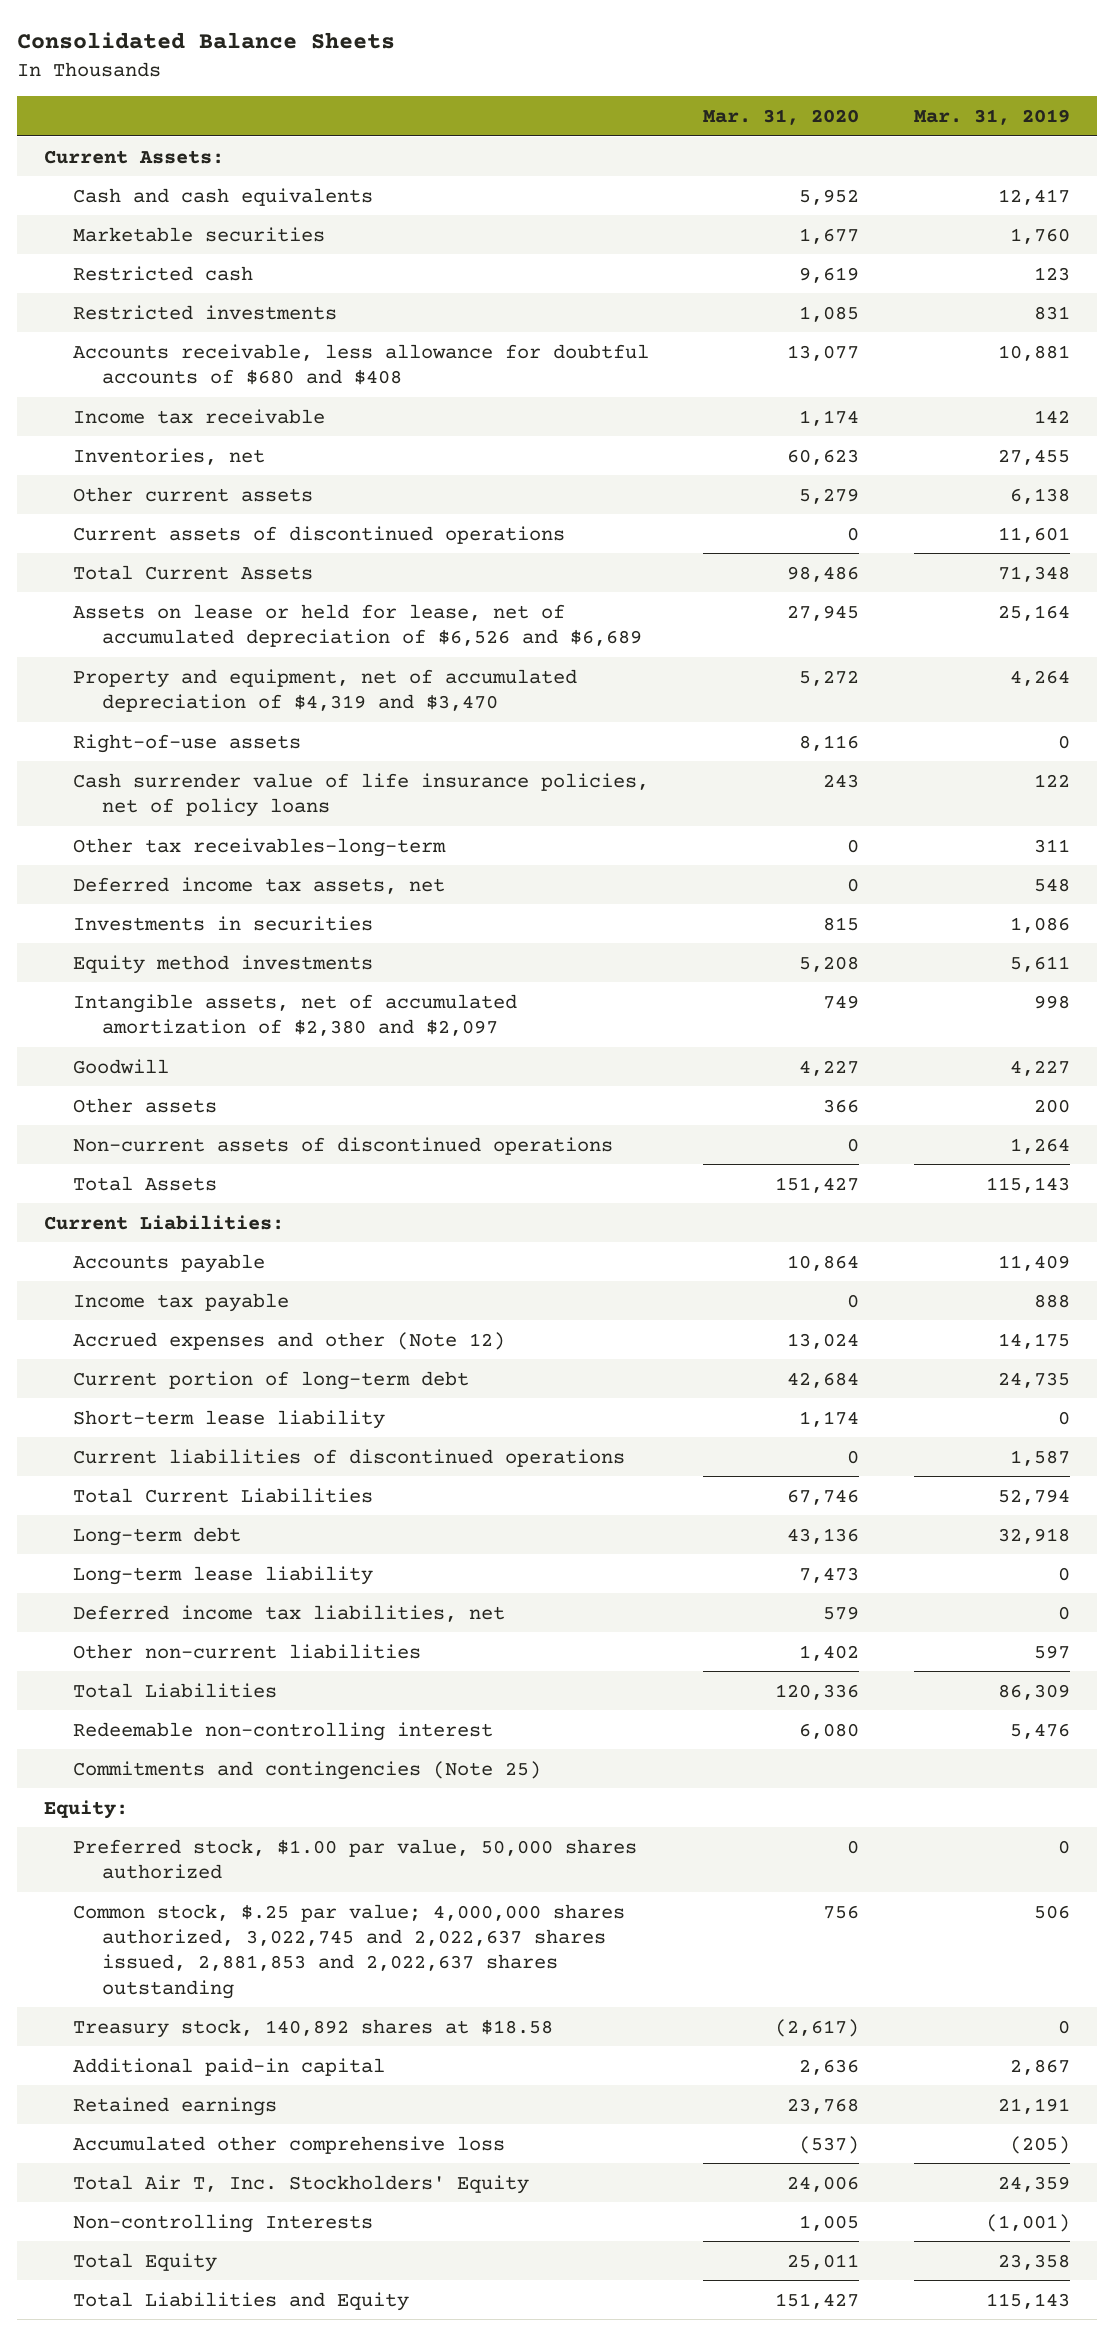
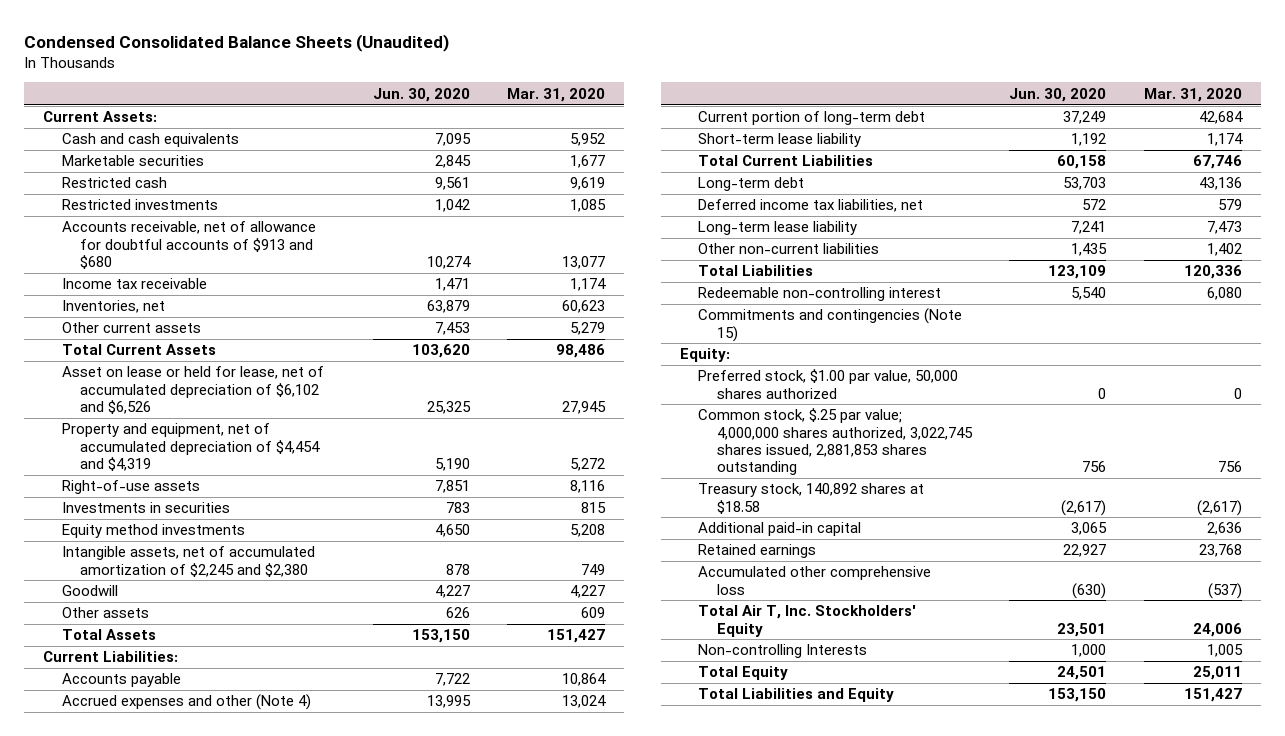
[16,32,395,50] Consolidated Balance Sheets -> [24,33,450,52] Condensed Consolidated Balance Sheets (Unaudited)
[913,108,1070,125] Mar. 31, 2019 -> none
none -> [372,87,470,102] Jun. 30, 2020
[73,343,650,385] Accounts receivable, less allowance for doubtful accounts of $680 and $408 -> [61,221,316,269] Accounts receivable, net of allowance for doubtful accounts of $913 and $680
[73,525,566,544] Current assets of discontinued operations -> none
[73,603,643,647] Assets on lease or held for lease, net of accumulated depreciation of $6,526 and $6,689 -> [61,366,324,414] Asset on lease or held for lease, net of accumulated depreciation of $6,102 and $6,526
[73,668,578,712] Property and equipment, net of accumulated depreciation of $4,319 and $3,470 -> [61,423,321,471] Property and equipment, net of accumulated depreciation of $4,454 and $4,319
[73,772,650,817] Cash surrender value of life insurance policies, net of policy loans -> none
[73,837,447,857] Other tax receivables-long-term -> none
[73,876,446,894] Deferred income tax assets, net -> none
[73,993,518,1036] Intangible assets, net of accumulated amortization of $2,380 and $2,097 -> [61,546,315,577] Intangible assets, net of accumulated amortization of $2,245 and $2,380
[73,1136,614,1155] Non-current assets of discontinued operations -> none
[823,1098,860,1113] 366 -> [581,607,606,619] 609
[73,1292,290,1312] Income tax payable -> none
[73,1331,506,1350] Accrued expenses and other (Note 12) -> [61,694,311,711] Accrued expenses and other (Note 4)
[73,1448,626,1467] Current liabilities of discontinued operations -> none
[73,1565,374,1585] Long-term lease liability -> [698,221,858,236] Long-term lease liability
[73,1760,542,1780] Commitments and contingencies (Note 25) -> [698,308,963,342] Commitments and contingencies (Note 15)
[73,1903,626,1999] Common stock, $.25 par value; 4,000,000 shares authorized, 3,022,745 and 2,022,637 shares issued, 2,881,853 and 2,022,637 shares outstanding -> [698,408,973,475] Common stock, $.25 par value; 4,000,000 shares authorized, 3,022,745 shares issued, 2,881,853 shares outstanding

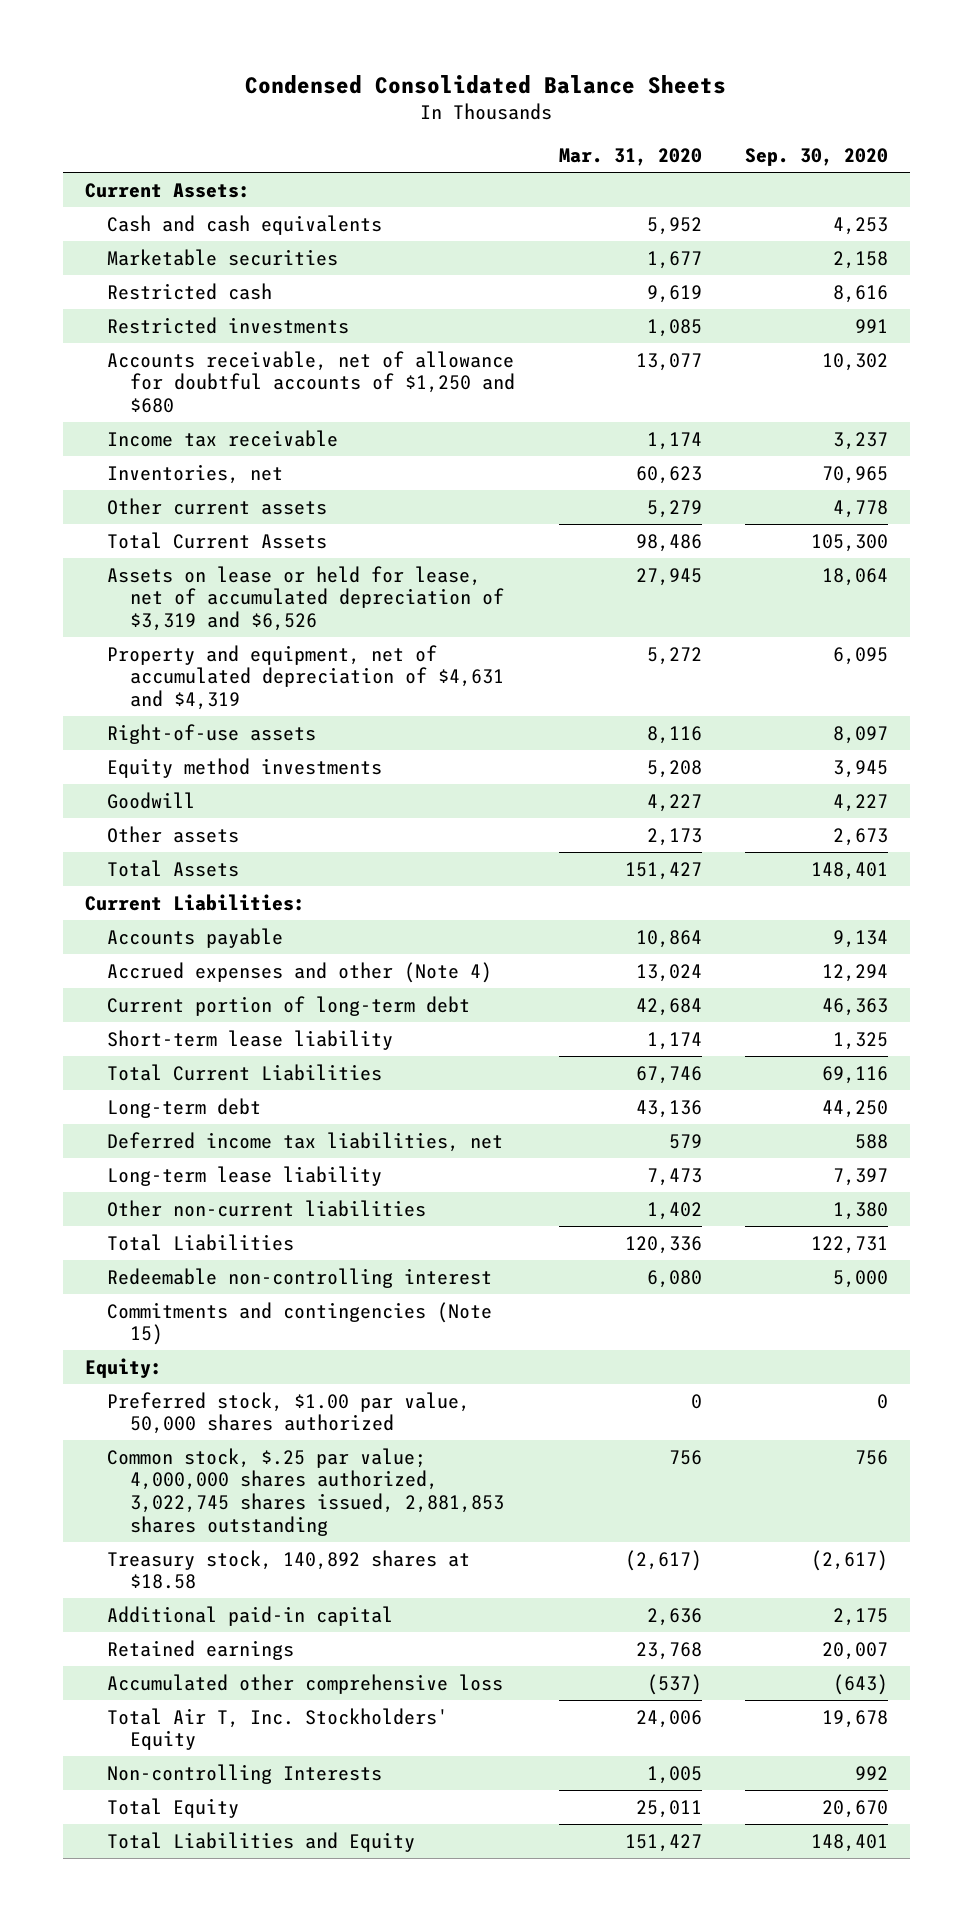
[24,33,450,52] Condensed Consolidated Balance Sheets (Unaudited) -> [245,75,727,95] Condensed Consolidated Balance Sheets
[372,87,470,102] Jun. 30, 2020 -> none
none -> [744,148,888,167] Sep. 30, 2020
[61,221,316,269] Accounts receivable, net of allowance for doubtful accounts of $913 and $680 -> [107,350,516,413] Accounts receivable, net of allowance for doubtful accounts of $1,250 and $680
[61,366,324,414] Asset on lease or held for lease, net of accumulated depreciation of $6,102 and $6,526 -> [107,565,505,631] Assets on lease or held for lease, net of accumulated depreciation of $3,319 and $6,526
[61,423,321,471] Property and equipment, net of accumulated depreciation of $4,454 and $4,319 -> [107,644,505,710] Property and equipment, net of accumulated depreciation of $4,631 and $4,319
[61,502,230,514] Investments in securities -> none
[61,546,315,577] Intangible assets, net of accumulated amortization of $2,245 and $2,380 -> none
[581,607,606,619] 609 -> [646,827,702,846] 2,173

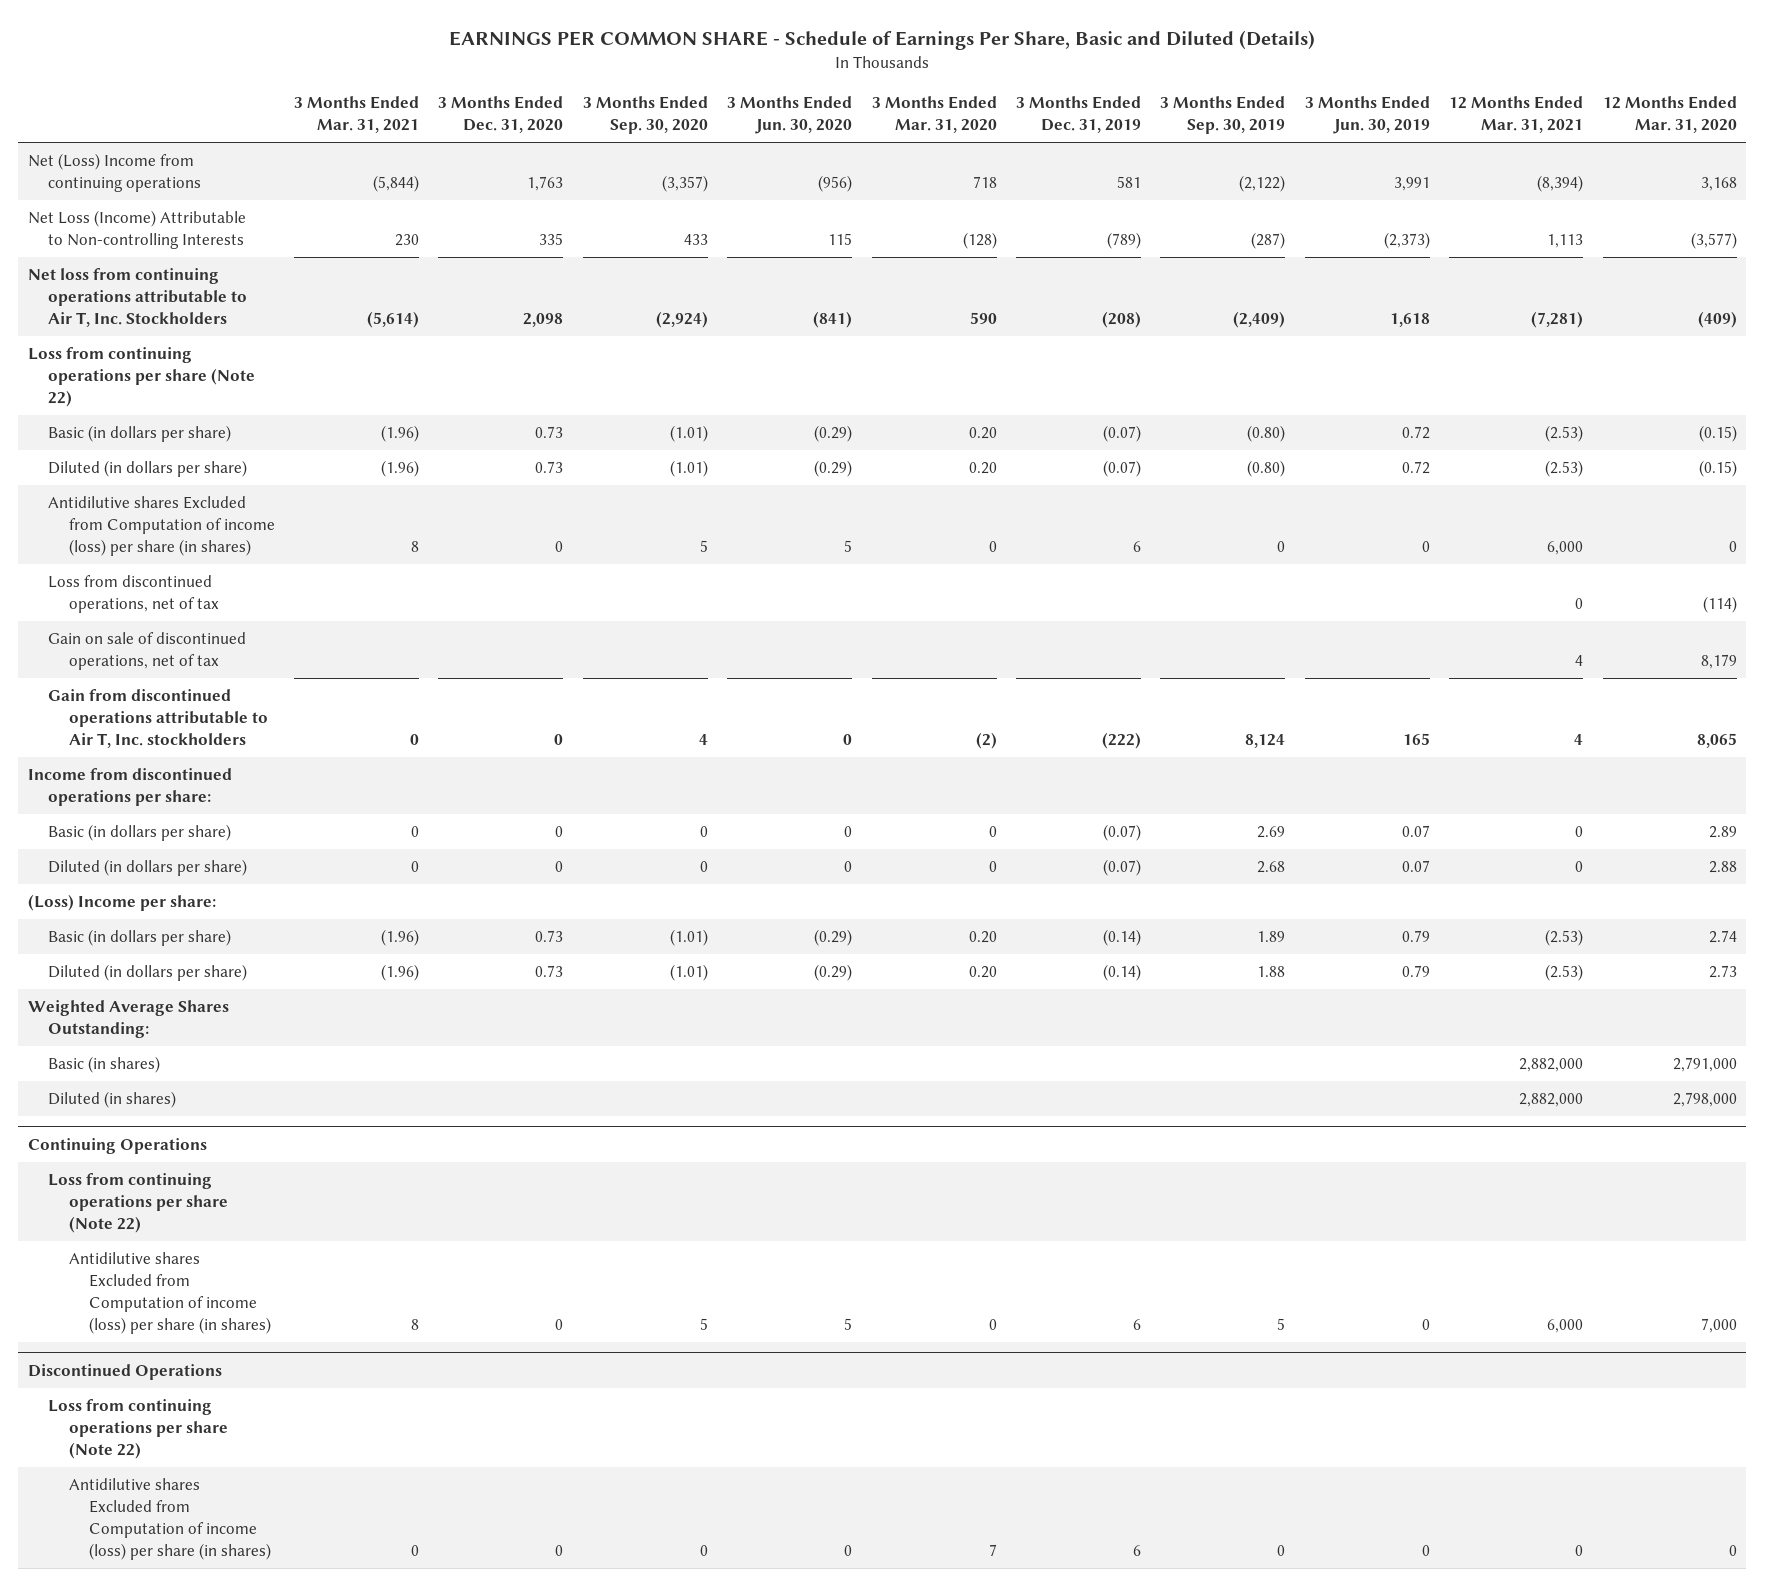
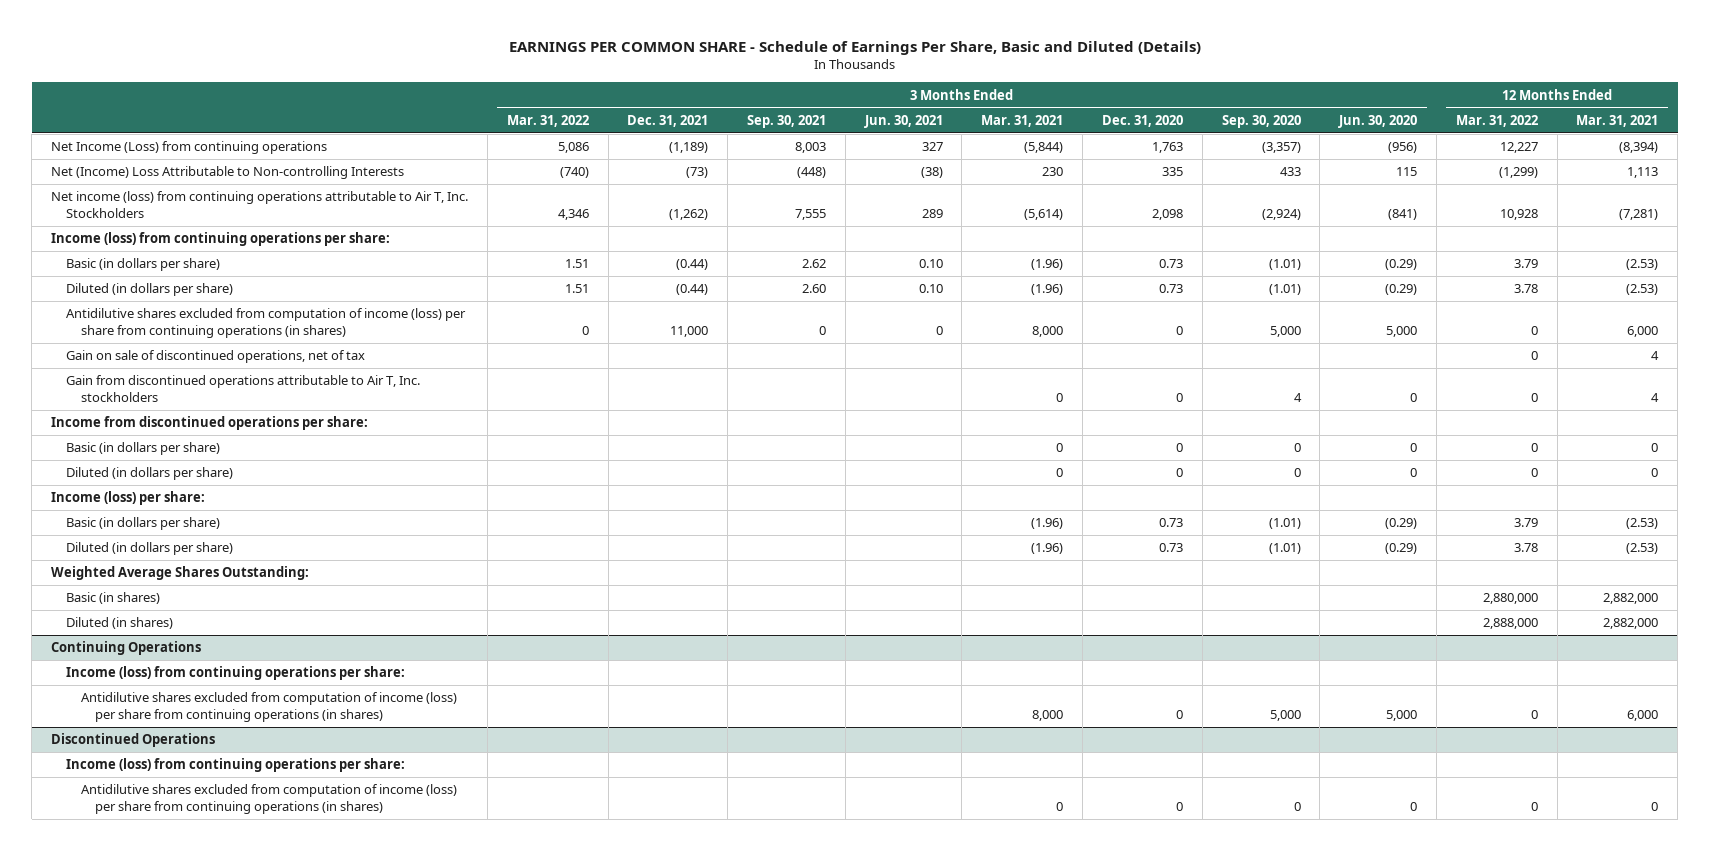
[871,96,997,134] 3 Months Ended Mar. 31, 2020 -> none
[1016,96,1142,134] 3 Months Ended Dec. 31, 2019 -> none
[1160,96,1286,135] 3 Months Ended Sep. 30, 2019 -> none
[1304,96,1430,135] 3 Months Ended Jun. 30, 2019 -> none
[1602,96,1737,134] 12 Months Ended Mar. 31, 2020 -> none
none -> [506,114,589,127] Mar. 31, 2022
none -> [627,114,709,127] Dec. 31, 2021
none -> [747,114,827,128] Sep. 30, 2021
none -> [863,114,943,128] Jun. 30, 2021
none -> [1455,114,1538,127] Mar. 31, 2022
[27,153,202,192] Net (Loss) Income from continuing operations -> [51,141,328,155] Net Income (Loss) from continuing operations
[27,210,246,249] Net Loss (Income) Attributable to Non-controlling Interests -> [51,166,405,180] Net (Income) Loss Attributable to Non-controlling Interests
[27,268,248,327] Net loss from continuing operations attributable to Air T, Inc. Stockholders -> [51,191,469,218] Net income (loss) from continuing operations attributable to Air T, Inc. Stockholders
[27,347,256,407] Loss from continuing operations per share (Note 22) -> [51,232,391,247] Income (loss) from continuing operations per share:
[48,575,219,613] Loss from discontinued operations, net of tax -> none
[48,496,275,556] Antidilutive shares Excluded from Computation of income (loss) per share (in shares) -> [65,308,466,338] Antidilutive shares excluded from computation of income (loss) per share from continuing operations (in shares)
[411,540,420,552] 8 -> [1032,325,1064,337] 8,000
[699,539,708,552] 5 -> [1269,325,1301,337] 5,000
[844,539,853,552] 5 -> [1386,325,1418,337] 5,000
[27,894,216,912] (Loss) Income per share: -> [51,491,206,506] Income (loss) per share:
[48,1173,228,1233] Loss from continuing operations per share (Note 22) -> [65,666,405,681] Income (loss) from continuing operations per share:
[68,1252,272,1334] Antidilutive shares Excluded from Computation of income (loss) per share (in shares) -> [80,692,457,722] Antidilutive shares excluded from computation of income (loss) per share from continuing operations (in shares)
[411,1318,420,1330] 8 -> [1032,709,1064,721] 8,000
[699,1317,708,1330] 5 -> [1269,709,1301,721] 5,000
[844,1317,853,1330] 5 -> [1386,709,1418,721] 5,000
[48,1399,228,1459] Loss from continuing operations per share (Note 22) -> [65,758,405,773] Income (loss) from continuing operations per share:
[68,1478,272,1560] Antidilutive shares Excluded from Computation of income (loss) per share (in shares) -> [80,784,457,814] Antidilutive shares excluded from computation of income (loss) per share from continuing operations (in shares)

